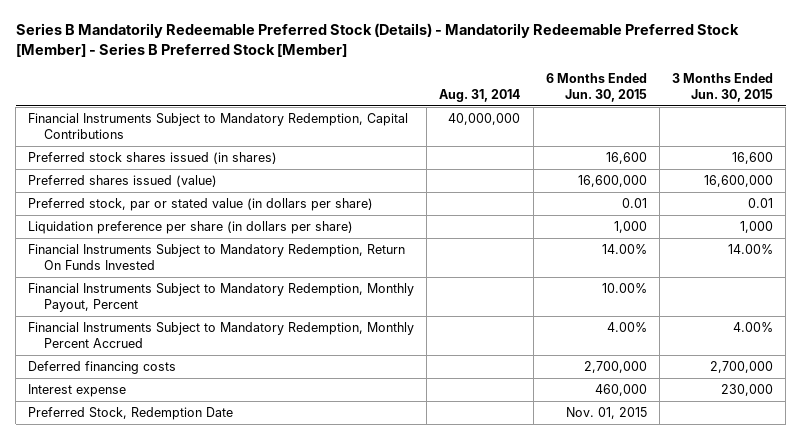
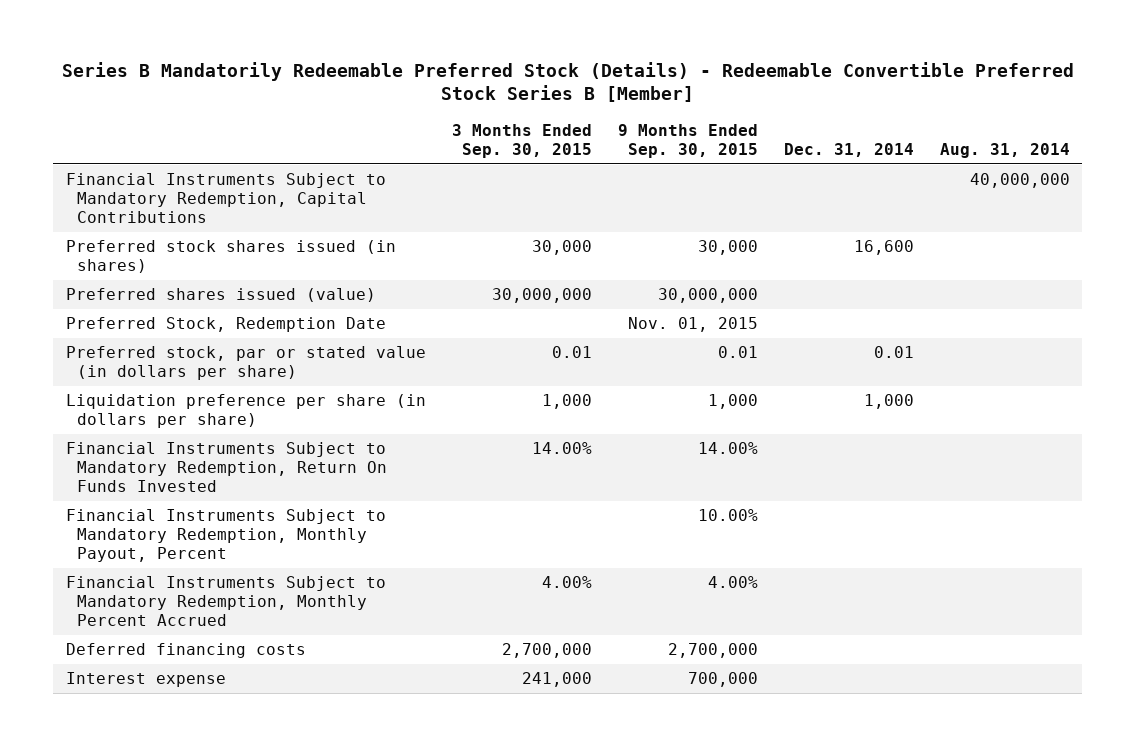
[15,23,739,57] Series B Mandatorily Redeemable Preferred Stock (Details) - Mandatorily Redeemable Preferred Stock [Member] - Series B Preferred Stock [Member] -> [61,61,1074,103] Series B Mandatorily Redeemable Preferred Stock (Details) - Redeemable Convertible Preferred Stock Series B [Member]
[545,73,647,102] 6 Months Ended Jun. 30, 2015 -> none
[671,73,773,102] 3 Months Ended Jun. 30, 2015 -> none
none -> [451,123,592,158] 3 Months Ended Sep. 30, 2015
none -> [617,123,758,158] 9 Months Ended Sep. 30, 2015
none -> [783,142,914,157] Dec. 31, 2014
[28,407,234,421] Preferred Stock, Redemption Date -> [65,317,386,333] Preferred Stock, Redemption Date

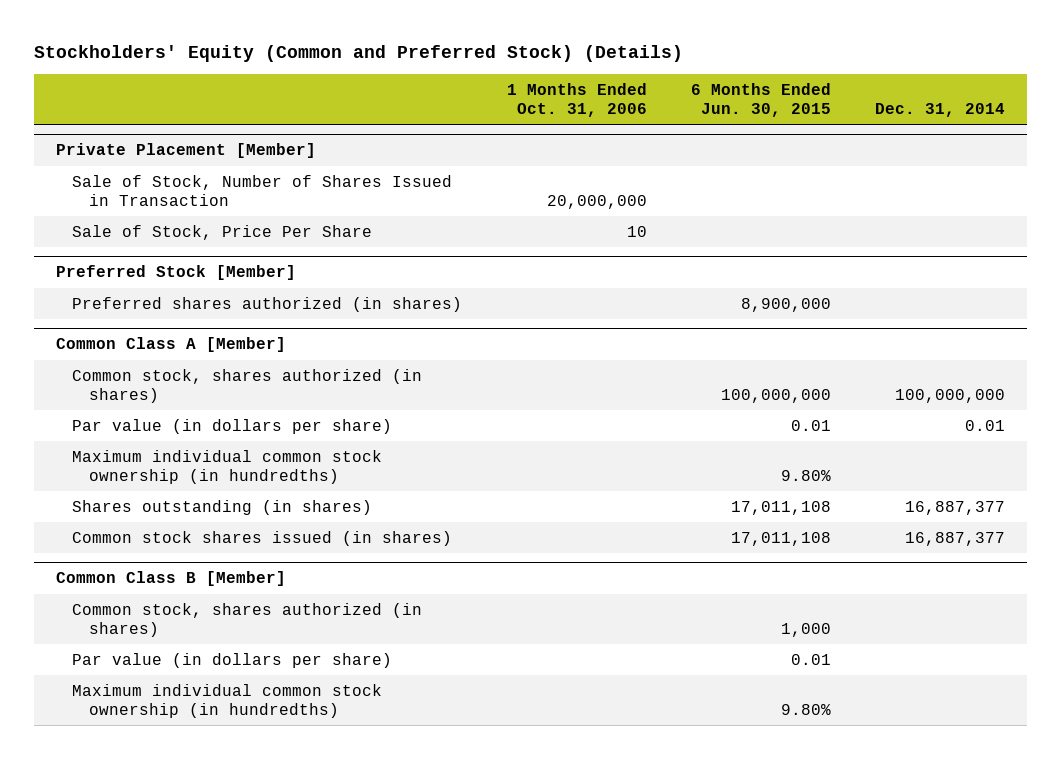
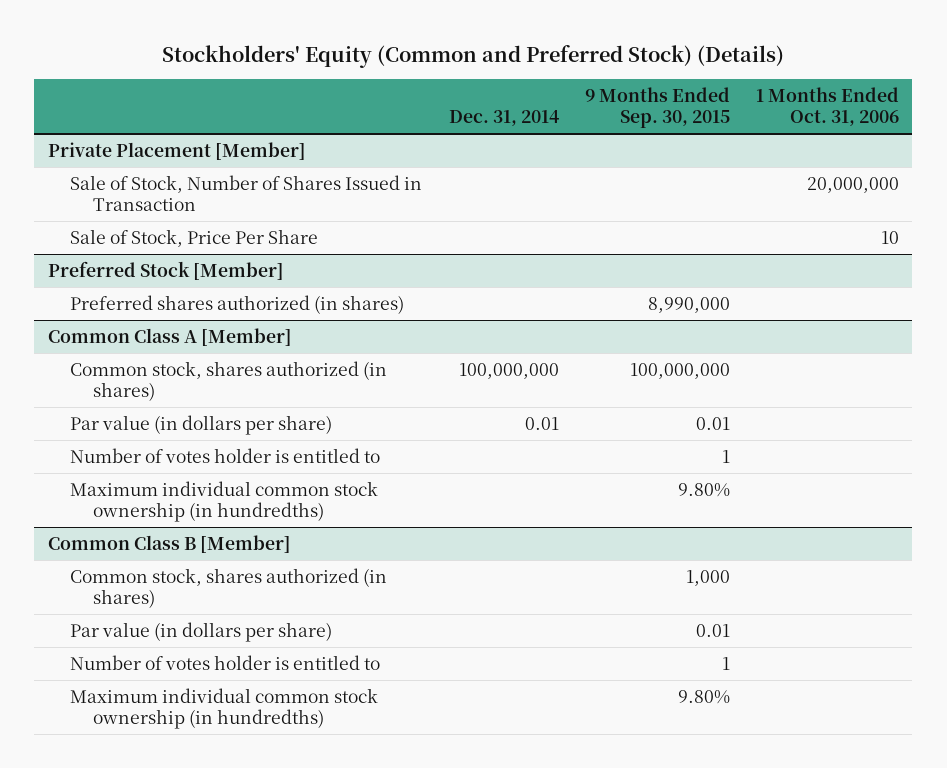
[690,82,831,118] 6 Months Ended Jun. 30, 2015 -> none
none -> [584,86,730,129] 9 Months Ended Sep. 30, 2015
none -> [70,447,381,463] Number of votes holder is entitled to
[72,499,373,515] Shares outstanding (in shares) -> none
[72,530,453,546] Common stock shares issued (in shares) -> none
none -> [70,654,381,670] Number of votes holder is entitled to

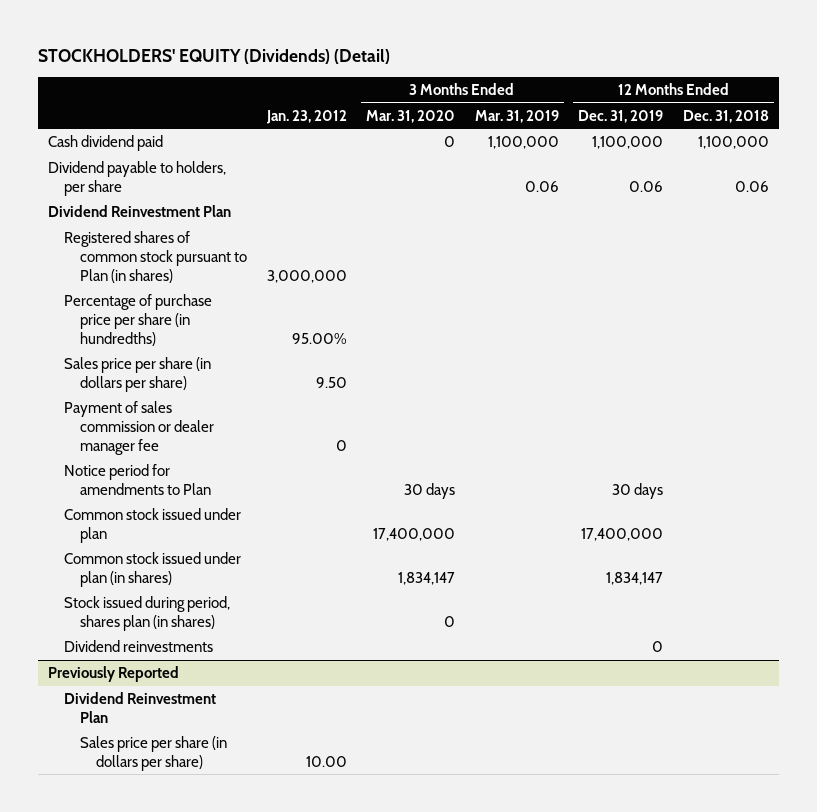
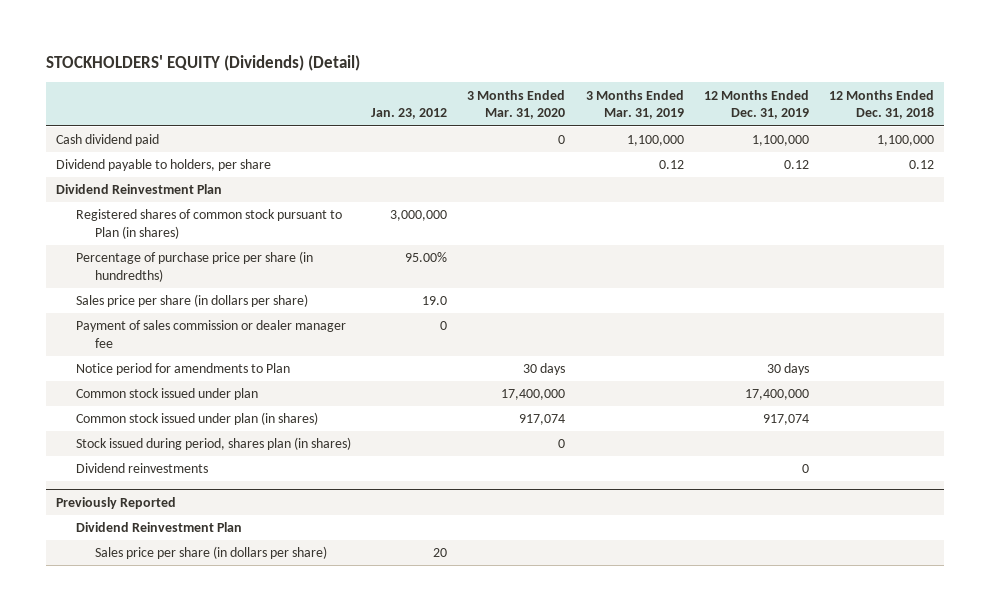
[524,180,559,192] 0.06 -> [658,160,684,170] 0.12
[629,180,664,192] 0.06 -> [783,160,809,170] 0.12
[734,180,769,192] 0.06 -> [909,160,935,170] 0.12
[315,376,347,388] 9.50 -> [421,296,447,306] 19.0
[398,571,456,585] 1,834,147 -> [519,414,566,426] 917,074
[606,571,664,585] 1,834,147 -> [762,414,809,426] 917,074
[305,755,347,767] 10.00 -> [432,548,447,558] 20

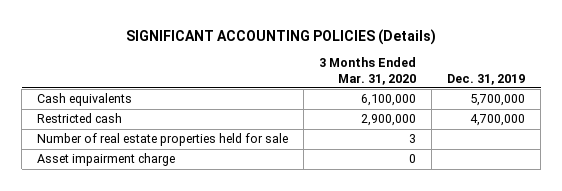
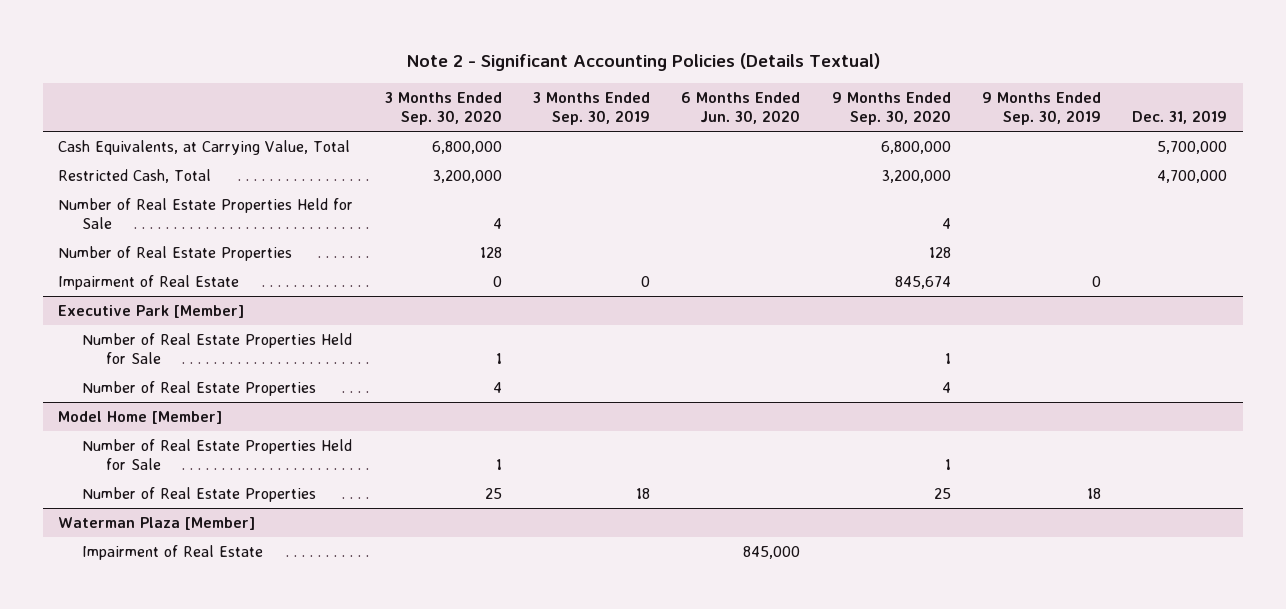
[126,28,437,45] SIGNIFICANT ACCOUNTING POLICIES (Details) -> [405,53,880,72] Note 2 - Significant Accounting Policies (Details Textual)
[319,57,417,85] 3 Months Ended Mar. 31, 2020 -> none
none -> [384,92,502,126] 3 Months Ended Sep. 30, 2020
none -> [533,92,651,126] 3 Months Ended Sep. 30, 2019
none -> [681,92,801,125] 6 Months Ended Jun. 30, 2020
none -> [831,92,951,126] 9 Months Ended Sep. 30, 2020
none -> [981,92,1101,126] 9 Months Ended Sep. 30, 2019
[37,93,133,107] Cash equivalents -> [58,139,351,155] Cash Equivalents, at Carrying Value, Total
[37,113,123,124] Restricted cash -> [58,168,212,183] Restricted Cash, Total
[37,133,289,147] Number of real estate properties held for sale -> [58,197,354,229] Number of Real Estate Properties Held for Sale
none -> [58,245,293,261] Number of Real Estate Properties
[37,153,176,167] Asset impairment charge -> [58,274,240,290] Impairment of Real Estate
none -> [58,304,245,318] Executive Park [Member]
none -> [81,332,352,364] Number of Real Estate Properties Held for Sale
none -> [81,380,316,396] Number of Real Estate Properties
none -> [58,410,223,424] Model Home [Member]
none -> [81,438,352,470] Number of Real Estate Properties Held for Sale
none -> [81,486,316,502] Number of Real Estate Properties
none -> [58,516,256,530] Waterman Plaza [Member]
none -> [81,544,263,560] Impairment of Real Estate

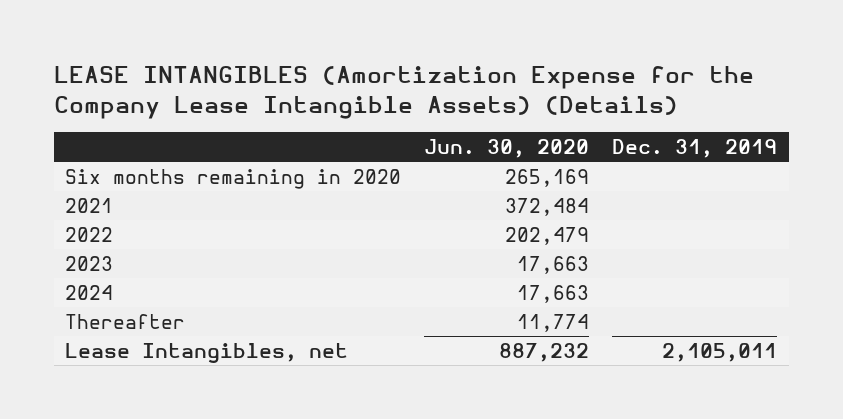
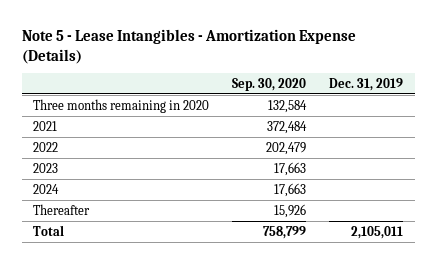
[53,66,754,120] LEASE INTANGIBLES (Amortization Expense for the Company Lease Intangible Assets) (Details) -> [21,29,356,64] Note 5 - Lease Intangibles - Amortization Expense (Details)
[424,138,590,158] Jun. 30, 2020 -> none
none -> [232,77,307,91] Sep. 30, 2020
[65,168,402,189] Six months remaining in 2020 -> [33,98,210,113] Three months remaining in 2020
[65,342,349,363] Lease Intangibles, net -> [33,224,65,236] Total

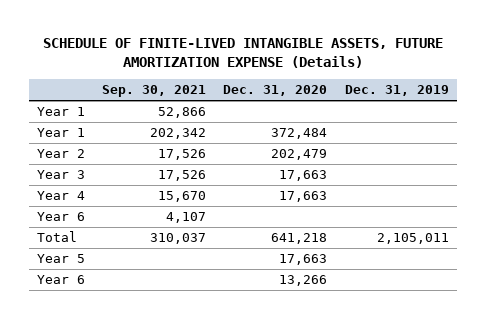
[21,29,356,64] Note 5 - Lease Intangibles - Amortization Expense (Details) -> [42,37,443,69] SCHEDULE OF FINITE-LIVED INTANGIBLE ASSETS, FUTURE AMORTIZATION EXPENSE (Details)
[232,77,307,91] Sep. 30, 2020 -> none
none -> [102,85,207,98] Sep. 30, 2021
none -> [223,85,328,97] Dec. 31, 2020
[33,203,91,215] Thereafter -> none
[33,98,210,113] Three months remaining in 2020 -> [37,106,86,116] Year 1
[33,120,58,131] 2021 -> [37,127,86,137] Year 1
[33,141,59,152] 2022 -> [37,148,86,158] Year 2
[33,162,59,173] 2023 -> [37,169,86,179] Year 3
[33,183,60,194] 2024 -> [37,190,86,200] Year 4
none -> [37,211,86,221] Year 6
none -> [37,253,86,263] Year 5
none -> [37,274,86,284] Year 6

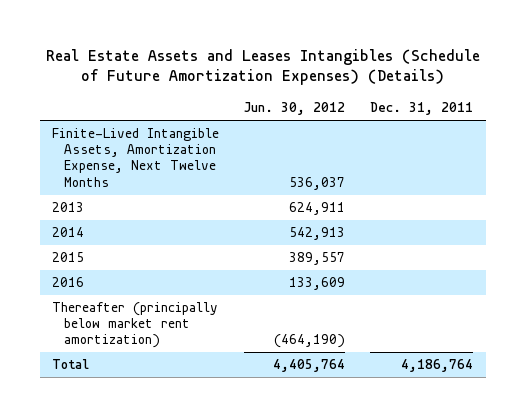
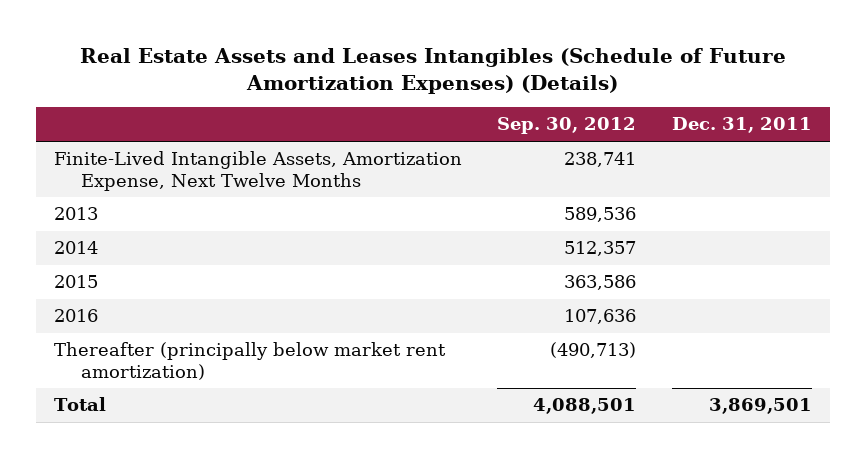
[244,102,346,116] Jun. 30, 2012 -> none
none -> [497,117,637,135] Sep. 30, 2012
[401,359,474,373] 4,186,764 -> [709,398,813,415] 3,869,501

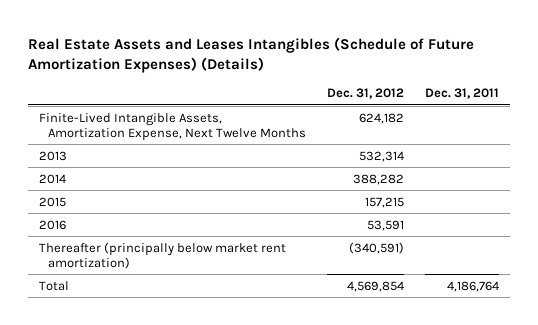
[497,117,637,135] Sep. 30, 2012 -> none
none -> [327,88,405,100] Dec. 31, 2012
[709,398,813,415] 3,869,501 -> [447,280,500,292] 4,186,764

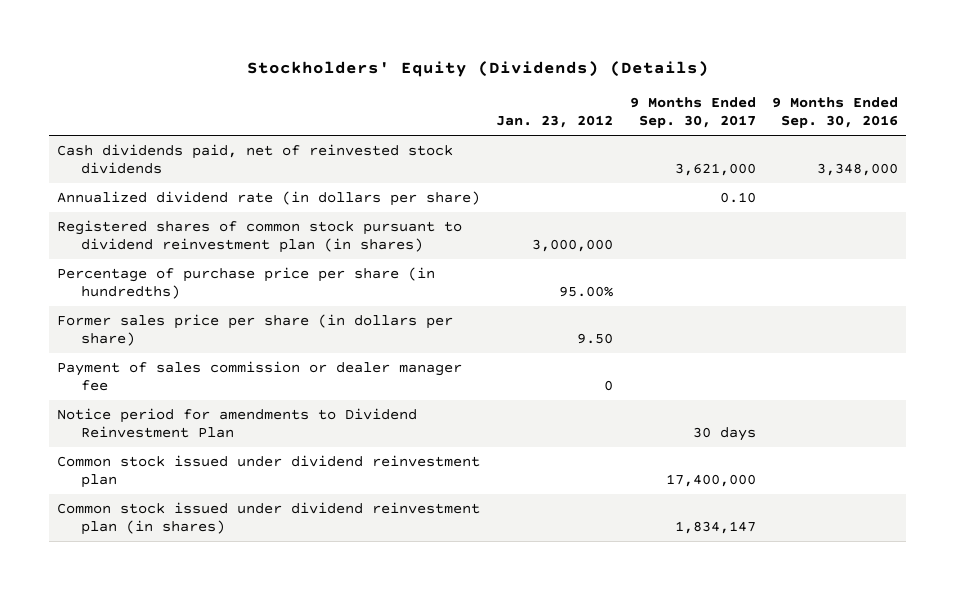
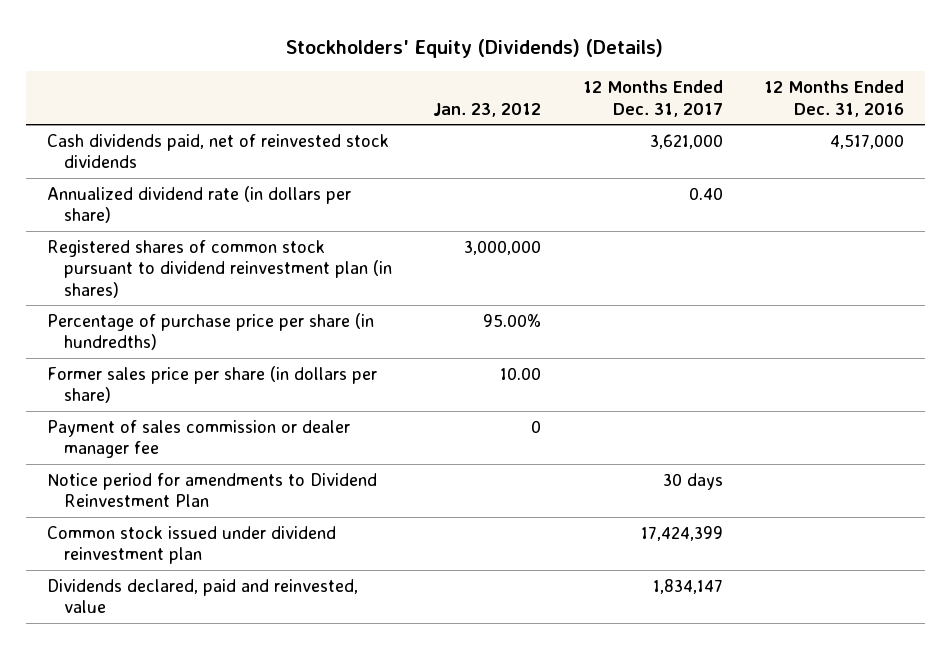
[629,97,756,128] 9 Months Ended Sep. 30, 2017 -> none
[772,97,899,128] 9 Months Ended Sep. 30, 2016 -> none
none -> [582,80,723,117] 12 Months Ended Dec. 31, 2017
none -> [763,80,904,117] 12 Months Ended Dec. 31, 2016
[577,332,614,344] 9.50 -> [500,366,542,380] 10.00
[57,502,481,535] Common stock issued under dividend reinvestment plan (in shares) -> [46,578,358,614] Dividends declared, paid and reinvested, value

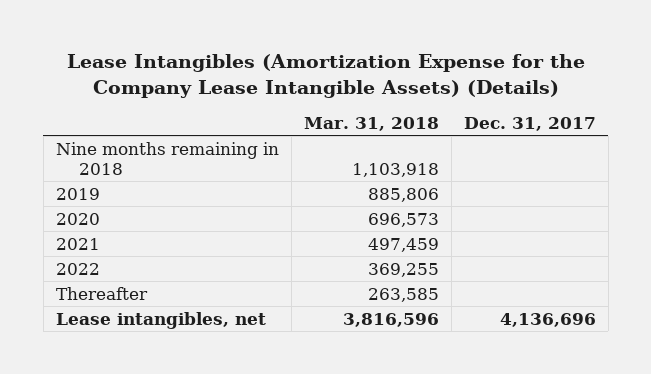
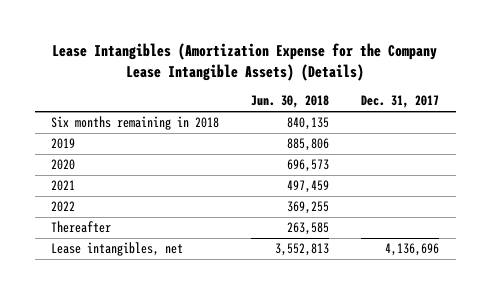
[303,116,439,131] Mar. 31, 2018 -> none
none -> [251,95,330,109] Jun. 30, 2018
[55,141,279,175] Nine months remaining in 2018 -> [50,116,219,131] Six months remaining in 2018

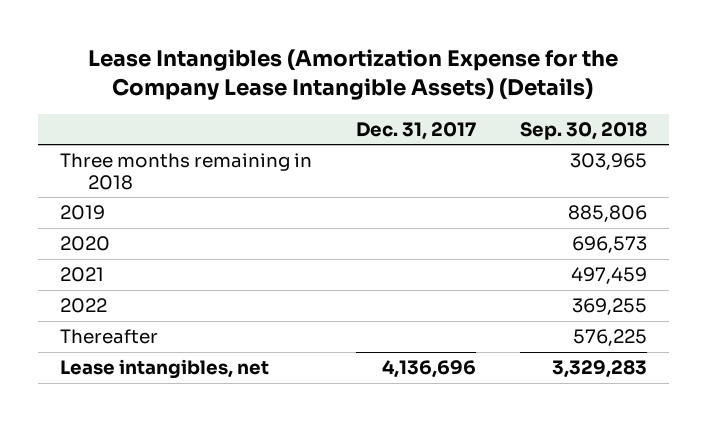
[251,95,330,109] Jun. 30, 2018 -> none
none -> [520,121,648,140] Sep. 30, 2018
[50,116,219,131] Six months remaining in 2018 -> [59,153,312,190] Three months remaining in 2018

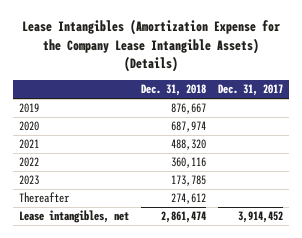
[520,121,648,140] Sep. 30, 2018 -> none
none -> [140,84,206,97] Dec. 31, 2018
[59,153,312,190] Three months remaining in 2018 -> none
none -> [18,175,39,186] 2023
[381,360,476,379] 4,136,696 -> [237,211,283,224] 3,914,452

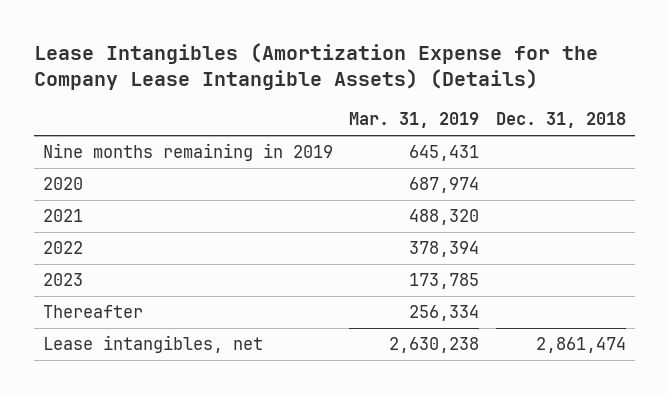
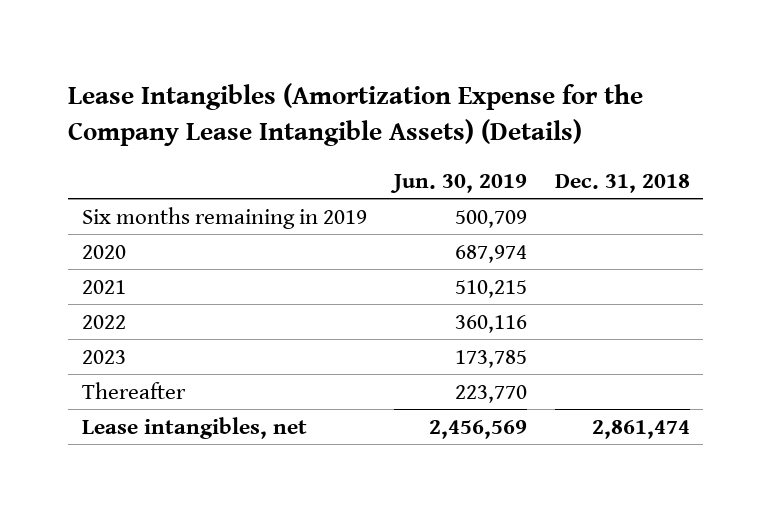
[349,112,480,129] Mar. 31, 2019 -> none
none -> [390,173,528,193] Jun. 30, 2019
[42,143,333,162] Nine months remaining in 2019 -> [81,206,367,229] Six months remaining in 2019

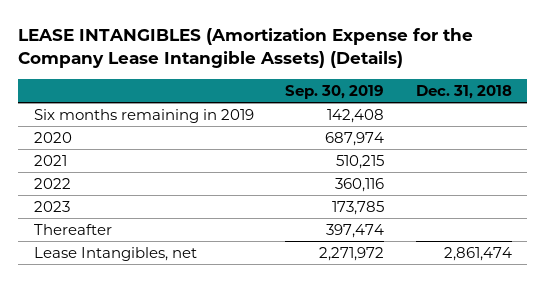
[68,83,644,146] Lease Intangibles (Amortization Expense for the Company Lease Intangible Assets) (Details) -> [18,28,474,69] LEASE INTANGIBLES (Amortization Expense for the Company Lease Intangible Assets) (Details)
[390,173,528,193] Jun. 30, 2019 -> none
none -> [285,84,385,99] Sep. 30, 2019
[81,416,307,439] Lease intangibles, net -> [34,246,198,261] Lease Intangibles, net

